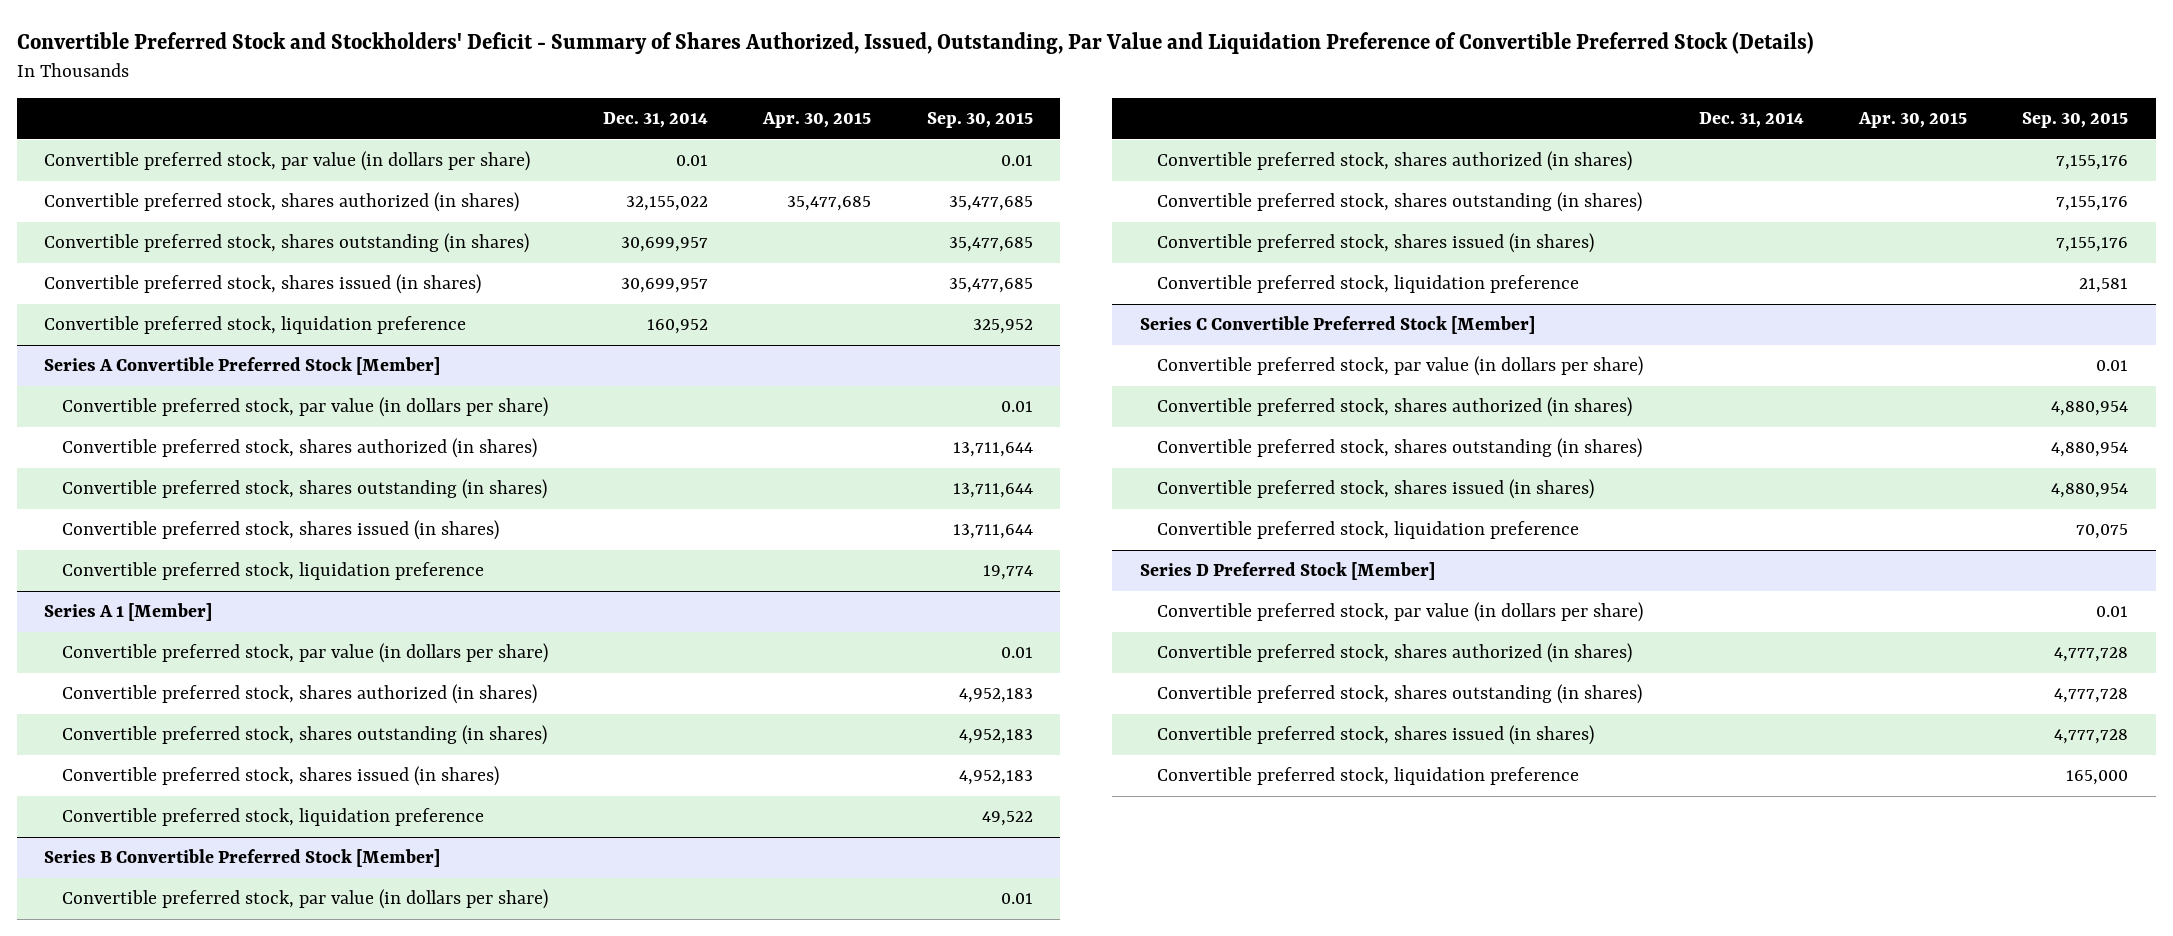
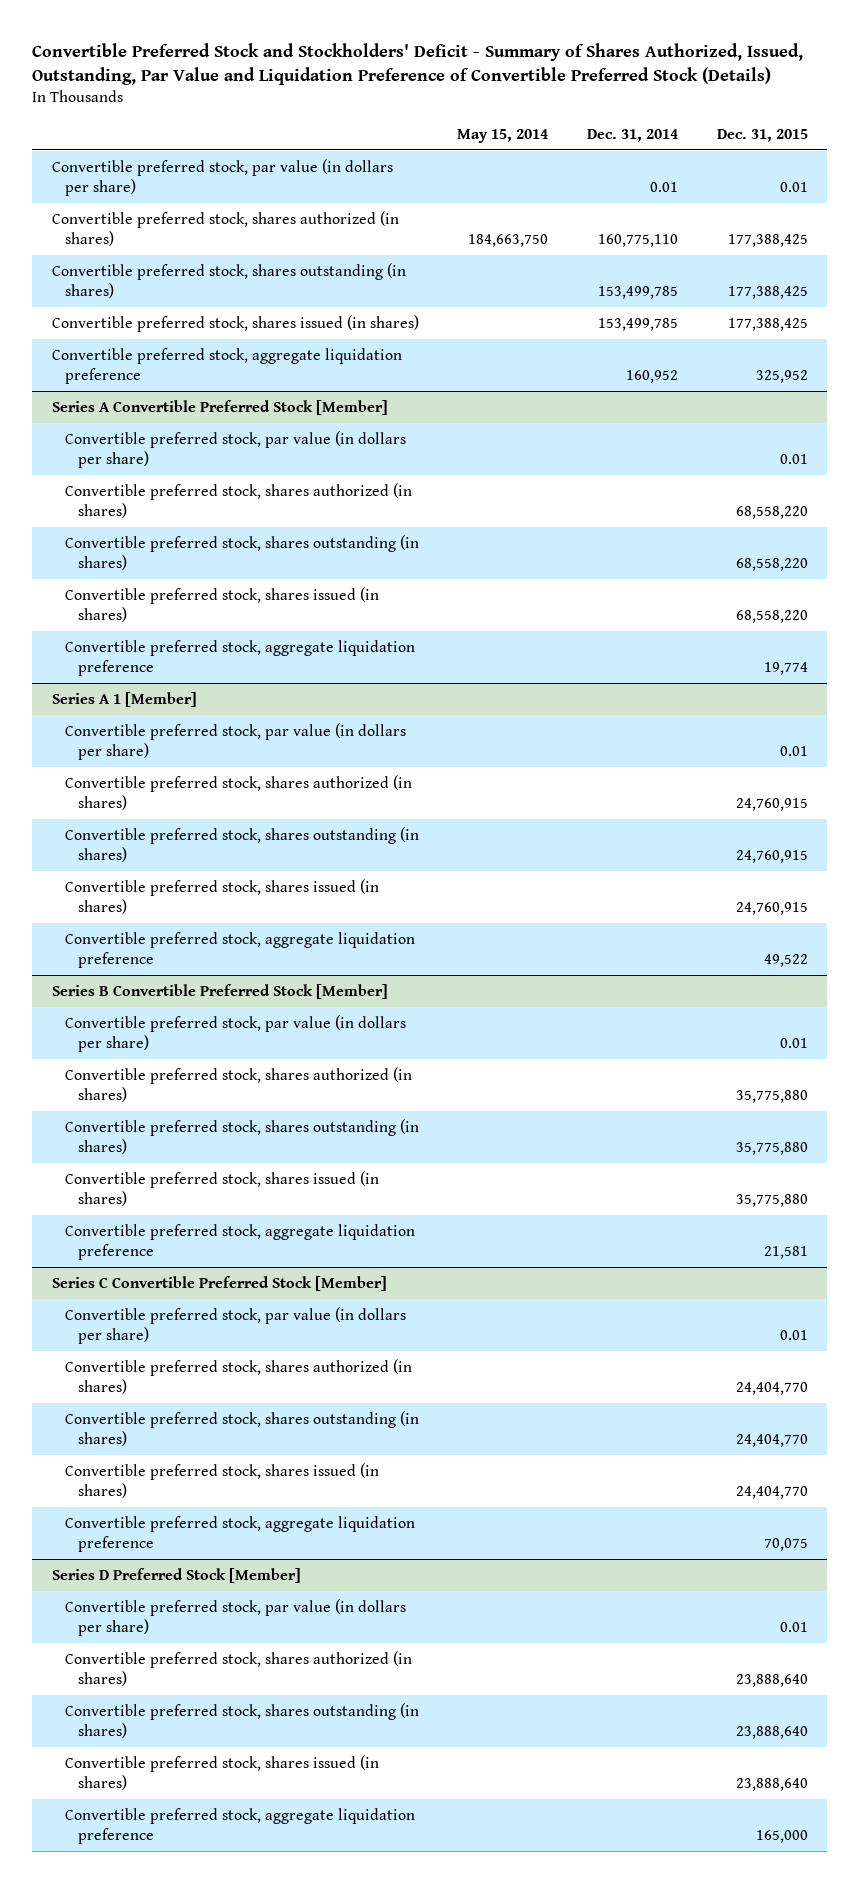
[762,112,872,129] Apr. 30, 2015 -> none
[926,112,1033,129] Sep. 30, 2015 -> none
none -> [457,128,549,143] May 15, 2014
none -> [717,128,809,142] Dec. 31, 2015
[626,196,709,212] 32,155,022 -> [598,233,679,247] 160,775,110
[621,237,709,253] 30,699,957 -> [598,285,679,299] 153,499,785
[621,278,709,294] 30,699,957 -> [598,317,679,331] 153,499,785
[44,316,467,335] Convertible preferred stock, liquidation preference -> [51,347,402,384] Convertible preferred stock, aggregate liquidation preference
[61,562,484,581] Convertible preferred stock, liquidation preference -> [64,639,415,676] Convertible preferred stock, aggregate liquidation preference
[61,808,484,827] Convertible preferred stock, liquidation preference -> [64,931,415,968] Convertible preferred stock, aggregate liquidation preference
[1157,275,1580,294] Convertible preferred stock, liquidation preference -> [64,1223,415,1260] Convertible preferred stock, aggregate liquidation preference
[1157,521,1580,540] Convertible preferred stock, liquidation preference -> [64,1515,415,1552] Convertible preferred stock, aggregate liquidation preference
[1157,767,1580,786] Convertible preferred stock, liquidation preference -> [64,1807,415,1844] Convertible preferred stock, aggregate liquidation preference

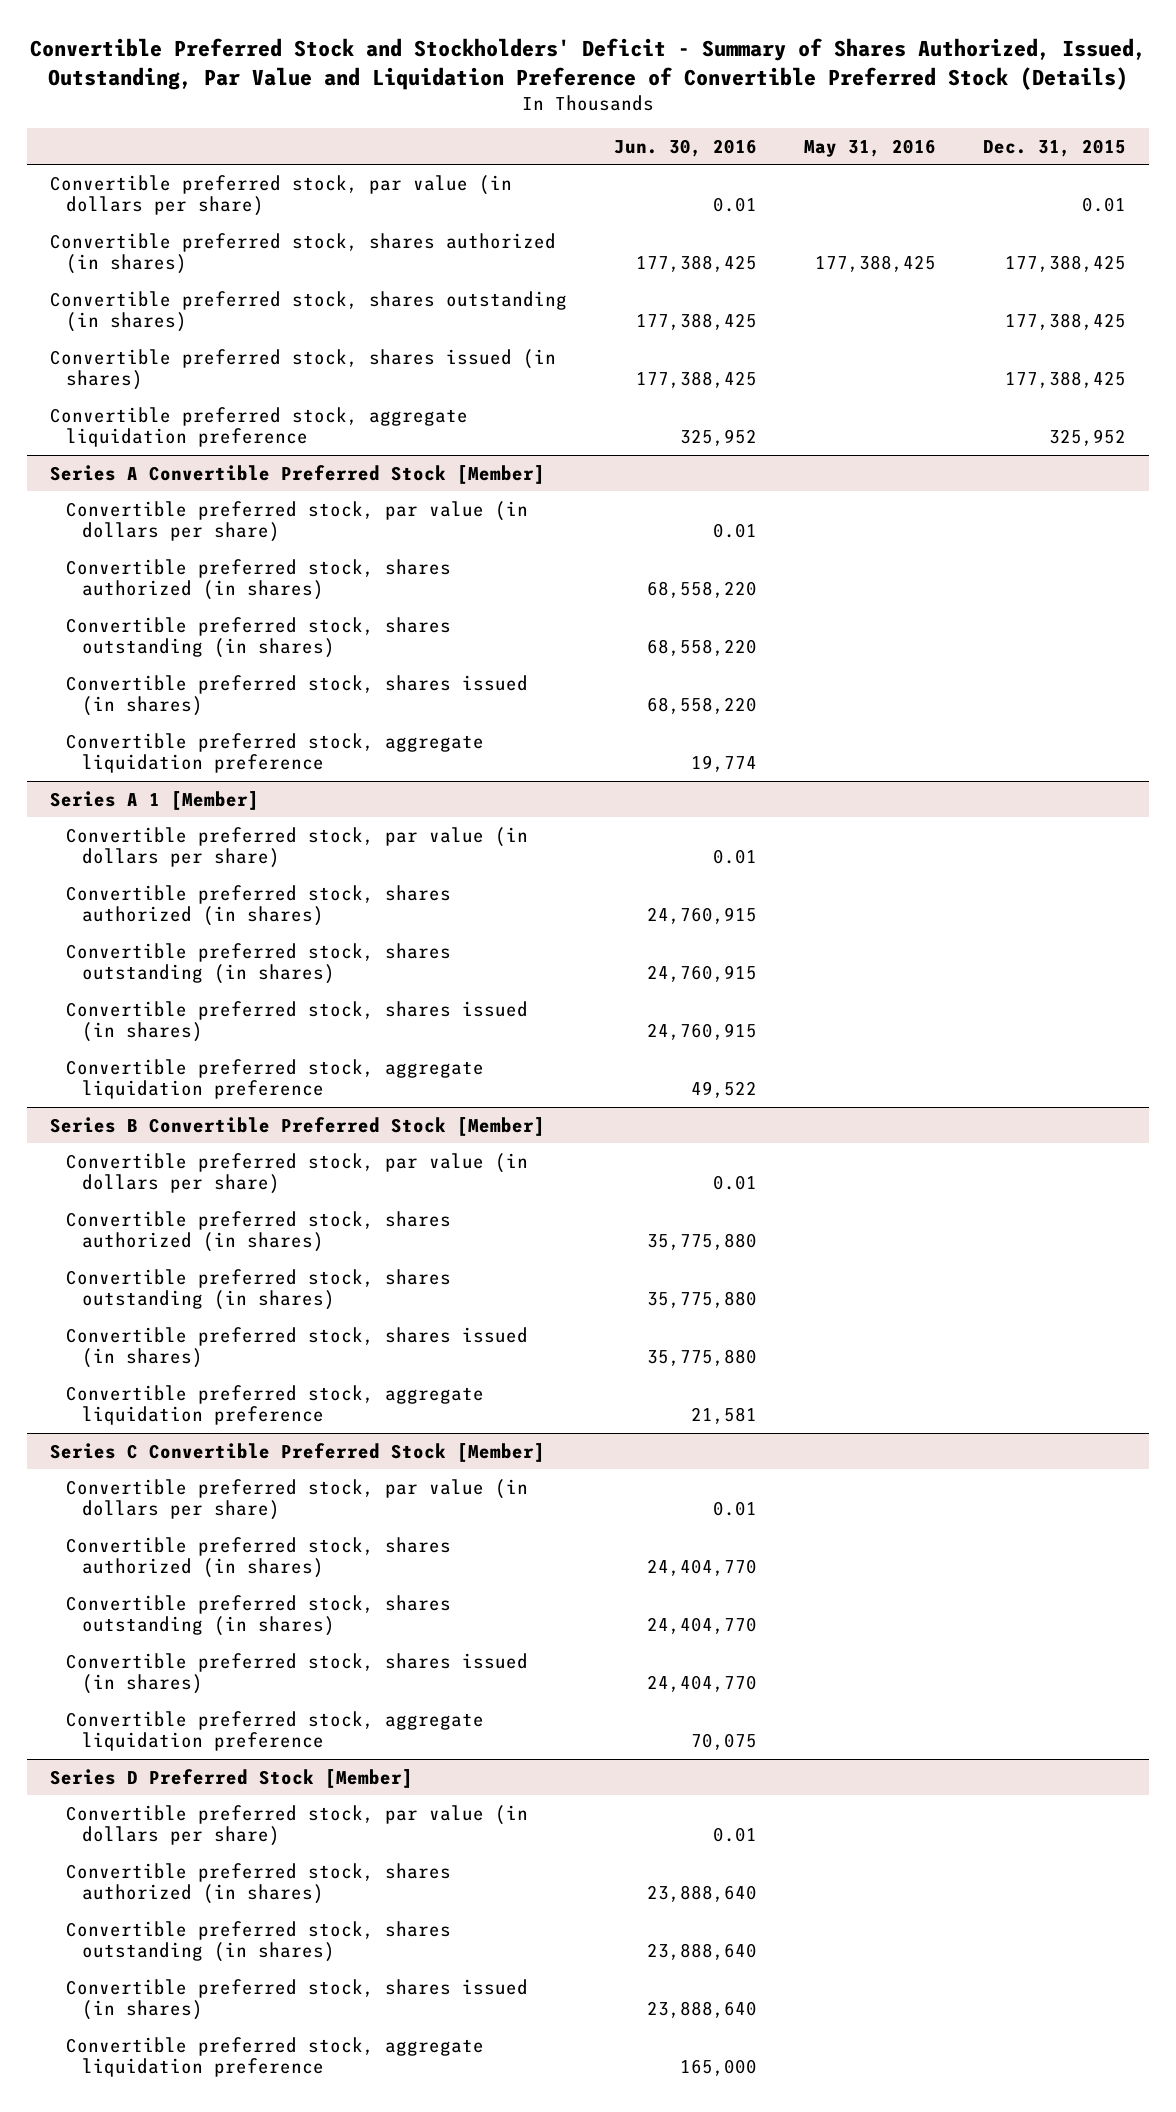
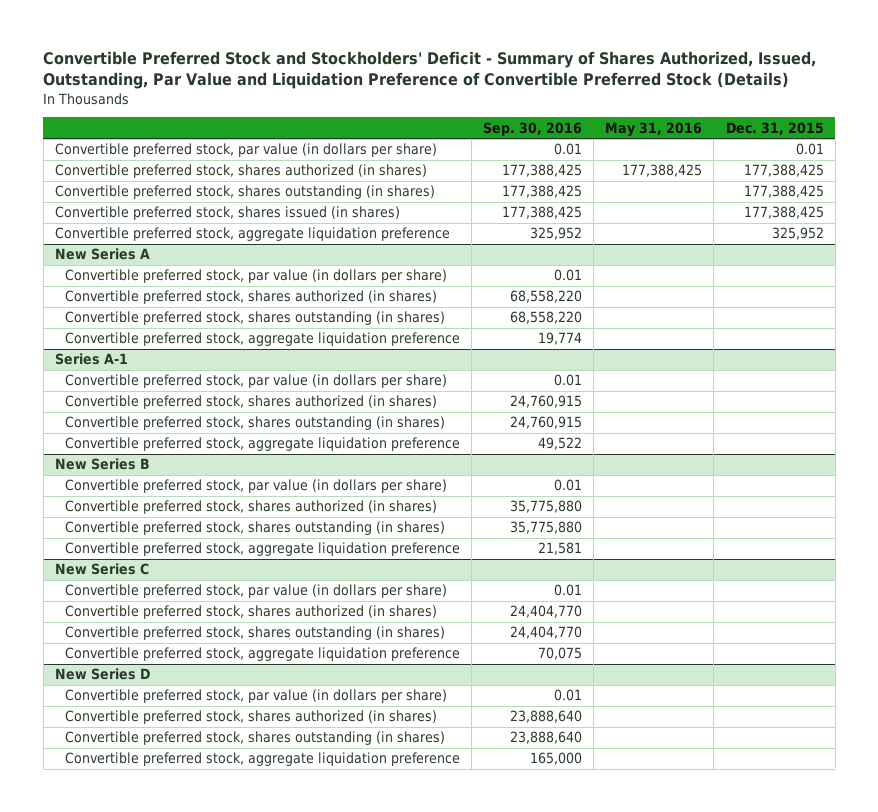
[614,138,758,157] Jun. 30, 2016 -> none
none -> [483,121,583,136] Sep. 30, 2016
[50,464,546,484] Series A Convertible Preferred Stock [Member] -> [54,248,150,261] New Series A
[66,674,529,717] Convertible preferred stock, shares issued (in shares) -> none
[50,790,260,810] Series A 1 [Member] -> [54,353,128,366] Series A-1
[66,1000,529,1043] Convertible preferred stock, shares issued (in shares) -> none
[50,1116,546,1136] Series B Convertible Preferred Stock [Member] -> [54,458,150,471] New Series B
[66,1326,529,1369] Convertible preferred stock, shares issued (in shares) -> none
[50,1442,546,1462] Series C Convertible Preferred Stock [Member] -> [54,563,149,576] New Series C
[66,1652,529,1695] Convertible preferred stock, shares issued (in shares) -> none
[50,1768,414,1788] Series D Preferred Stock [Member] -> [54,668,150,681] New Series D
[66,1978,529,2021] Convertible preferred stock, shares issued (in shares) -> none

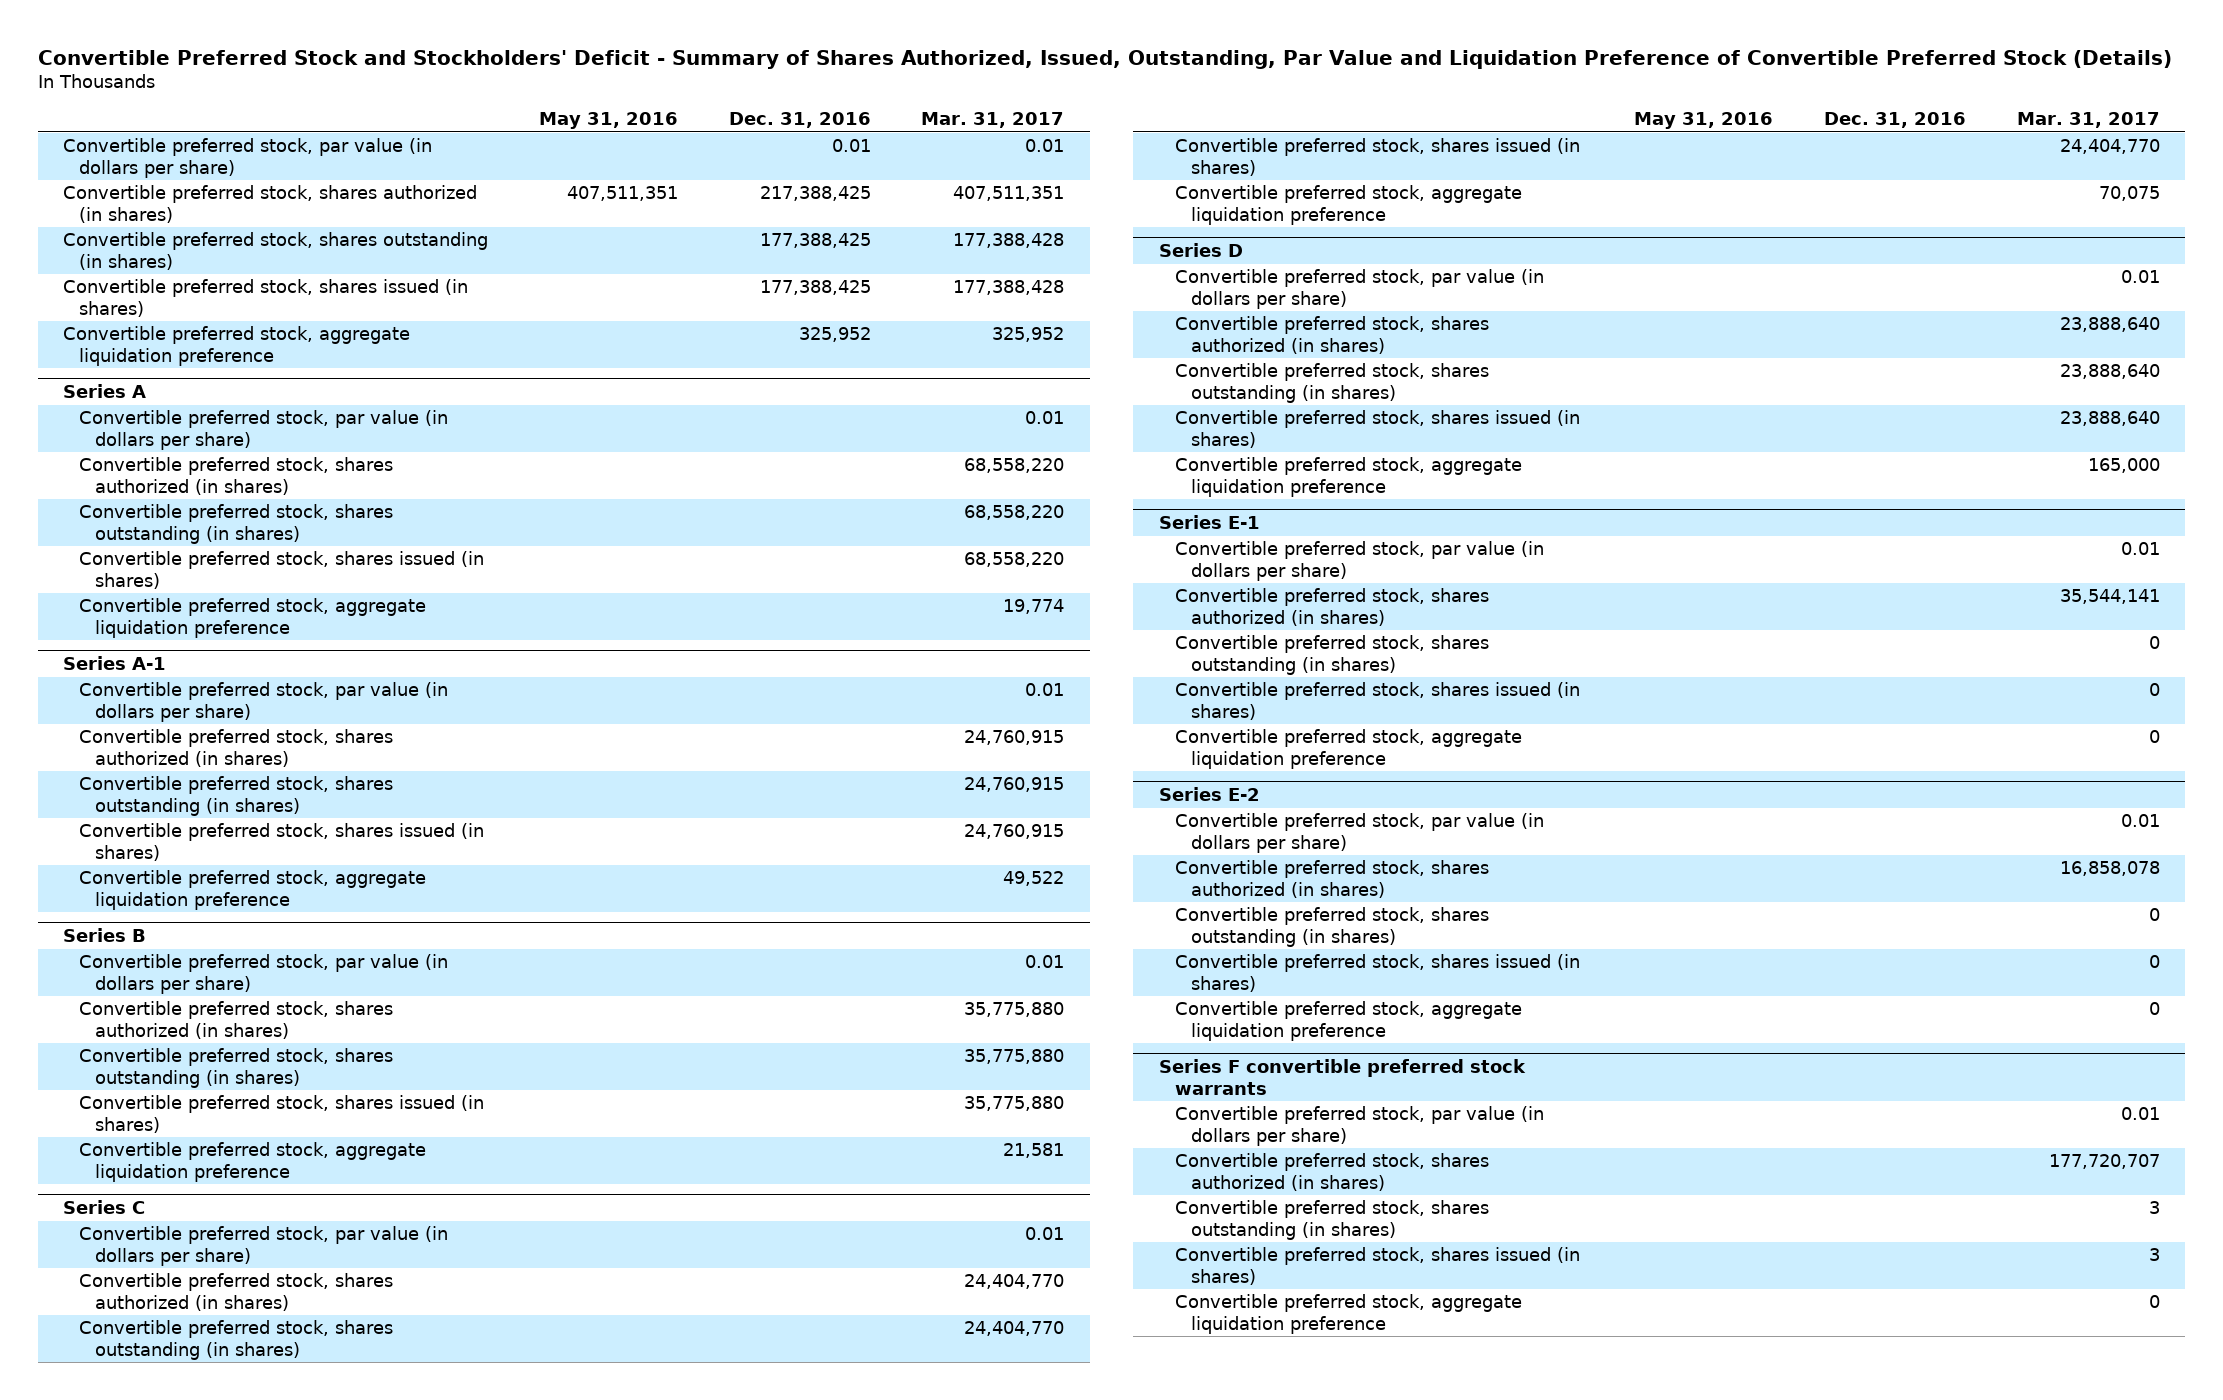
[483,121,583,136] Sep. 30, 2016 -> none
[725,121,824,135] Dec. 31, 2015 -> none
none -> [728,112,871,129] Dec. 31, 2016
none -> [921,112,1065,129] Mar. 31, 2017
[622,164,703,178] 177,388,425 -> [566,186,678,202] 407,511,351
[54,248,150,261] New Series A -> [63,384,147,399] Series A
none -> [79,551,485,589] Convertible preferred stock, shares issued (in shares)
none -> [79,823,485,861] Convertible preferred stock, shares issued (in shares)
[54,458,150,471] New Series B -> [63,928,147,943] Series B
none -> [79,1095,485,1133] Convertible preferred stock, shares issued (in shares)
[54,563,149,576] New Series C -> [63,1200,146,1215] Series C
none -> [1174,138,1580,176] Convertible preferred stock, shares issued (in shares)
[54,668,150,681] New Series D -> [1158,243,1243,258] Series D
none -> [1174,410,1580,448] Convertible preferred stock, shares issued (in shares)
none -> [1158,515,1260,530] Series E-1
none -> [1174,541,1544,581] Convertible preferred stock, par value (in dollars per share)
none -> [1174,588,1489,626] Convertible preferred stock, shares authorized (in shares)
none -> [1174,635,1489,675] Convertible preferred stock, shares outstanding (in shares)
none -> [1174,682,1580,720] Convertible preferred stock, shares issued (in shares)
none -> [1174,729,1522,769] Convertible preferred stock, aggregate liquidation preference
none -> [1158,787,1260,802] Series E-2
none -> [1174,813,1544,853] Convertible preferred stock, par value (in dollars per share)
none -> [1174,860,1489,898] Convertible preferred stock, shares authorized (in shares)
none -> [1174,907,1489,947] Convertible preferred stock, shares outstanding (in shares)
none -> [1174,954,1580,992] Convertible preferred stock, shares issued (in shares)
none -> [1174,1001,1522,1041] Convertible preferred stock, aggregate liquidation preference
none -> [1158,1059,1526,1095] Series F convertible preferred stock warrants
none -> [1174,1106,1544,1146] Convertible preferred stock, par value (in dollars per share)
none -> [1174,1153,1489,1191] Convertible preferred stock, shares authorized (in shares)
none -> [1174,1200,1489,1240] Convertible preferred stock, shares outstanding (in shares)
none -> [1174,1247,1580,1285] Convertible preferred stock, shares issued (in shares)
none -> [1174,1294,1522,1334] Convertible preferred stock, aggregate liquidation preference

